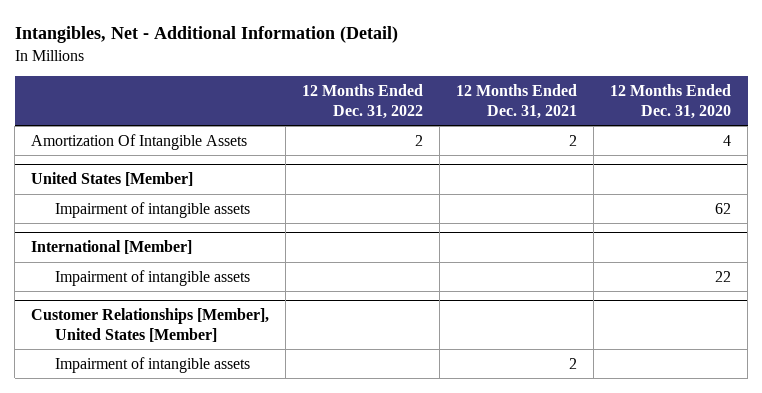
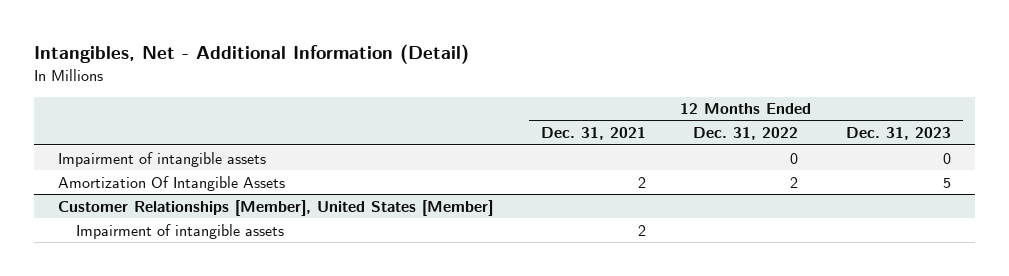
[610,84,732,119] 12 Months Ended Dec. 31, 2020 -> none
none -> [846,127,952,141] Dec. 31, 2023
none -> [58,151,267,167] Impairment of intangible assets
[31,172,194,187] United States [Member] -> none
[54,201,250,218] Impairment of intangible assets -> none
[31,240,193,255] International [Member] -> none
[54,269,250,286] Impairment of intangible assets -> none

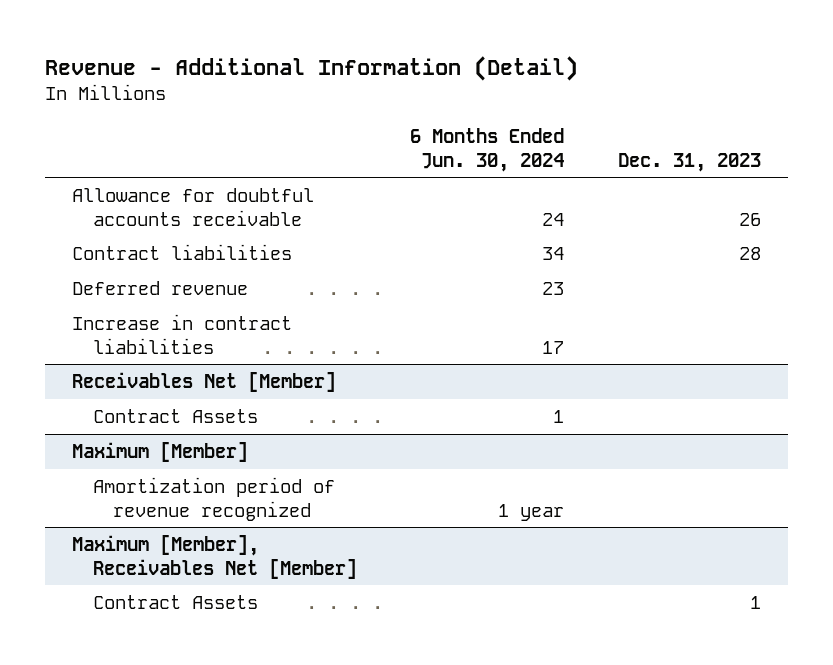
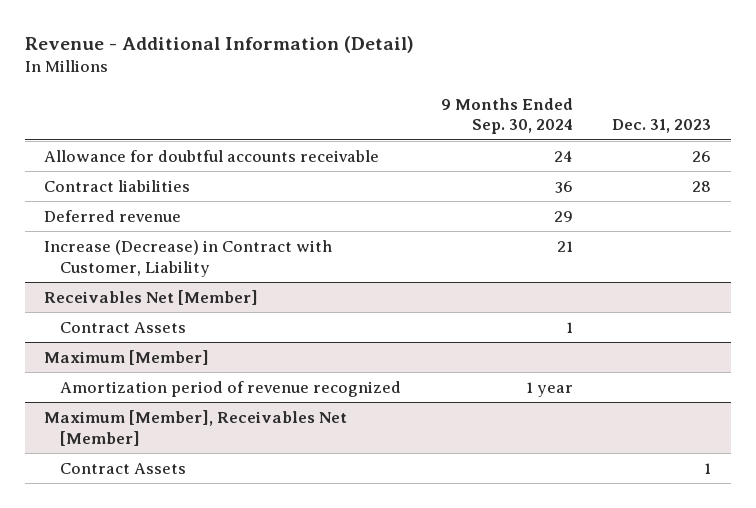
[410,128,565,172] 6 Months Ended Jun. 30, 2024 -> none
none -> [440,97,573,135] 9 Months Ended Sep. 30, 2024
[72,314,293,354] Increase in contract liabilities -> [44,239,333,277] Increase (Decrease) in Contract with Customer, Liability

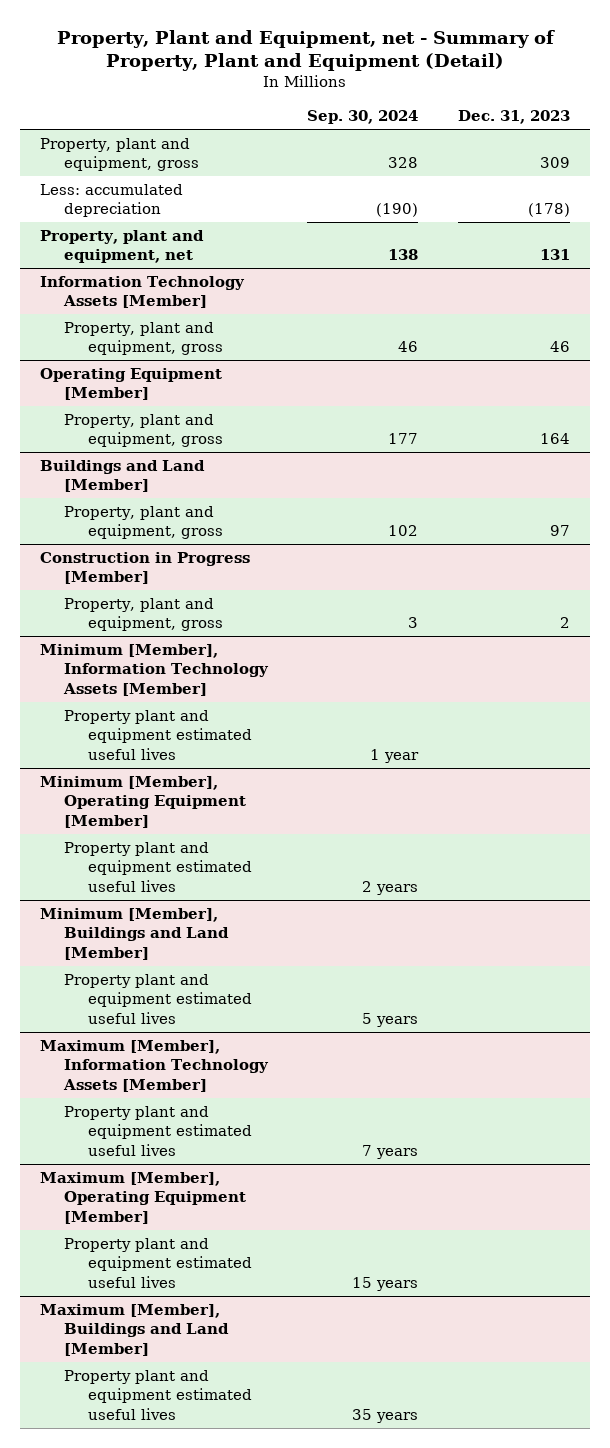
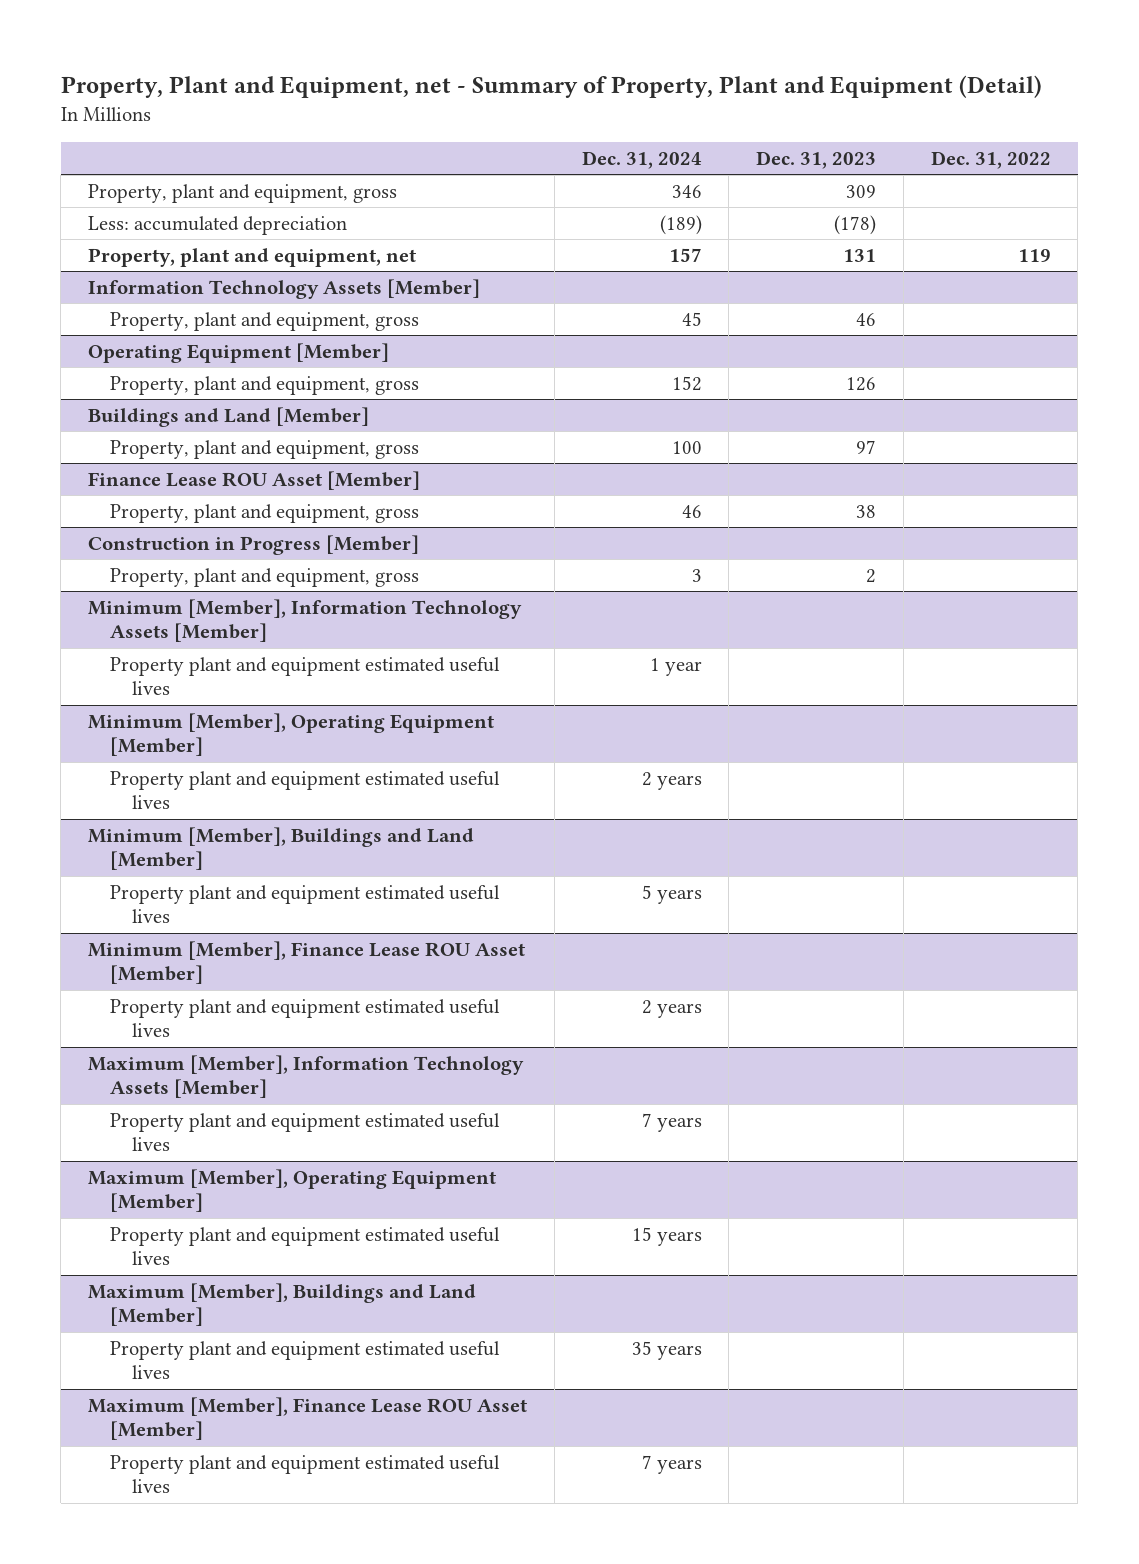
[307,110,419,125] Sep. 30, 2024 -> none
none -> [581,150,702,169] Dec. 31, 2024
none -> [930,150,1051,169] Dec. 31, 2022
[540,433,571,445] 164 -> [846,376,877,391] 126
none -> [88,470,421,490] Finance Lease ROU Asset [Member]
none -> [109,503,419,523] Property, plant and equipment, gross
none -> [88,940,526,985] Minimum [Member], Finance Lease ROU Asset [Member]
none -> [109,998,500,1038] Property plant and equipment estimated useful lives
none -> [88,1396,528,1441] Maximum [Member], Finance Lease ROU Asset [Member]
none -> [109,1454,500,1494] Property plant and equipment estimated useful lives

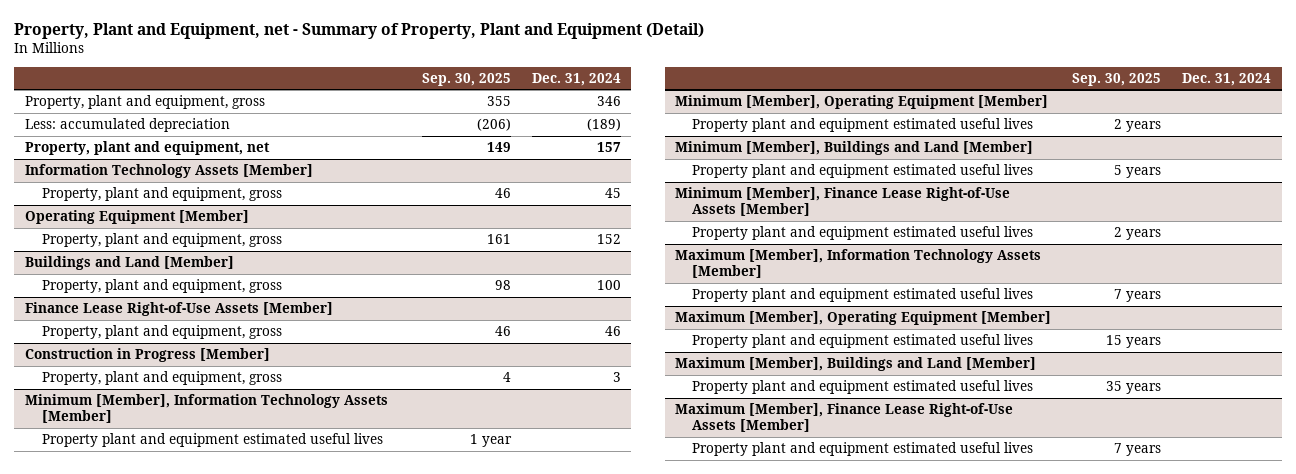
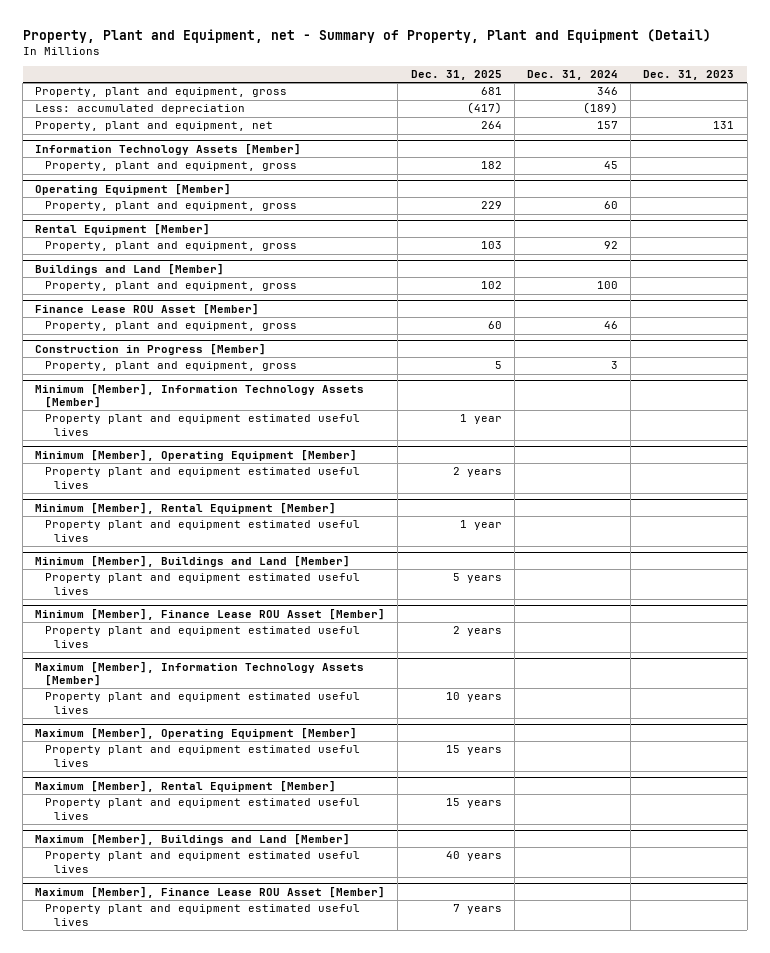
[421,72,511,86] Sep. 30, 2025 -> none
none -> [410,70,502,81] Dec. 31, 2025
none -> [643,70,735,81] Dec. 31, 2023
[596,234,621,245] 152 -> [604,201,619,210] 60
none -> [35,223,211,235] Rental Equipment [Member]
none -> [44,241,297,252] Property, plant and equipment, gross
[24,302,333,317] Finance Lease Right-of-Use Assets [Member] -> [35,303,260,315] Finance Lease ROU Asset [Member]
none -> [35,502,337,514] Minimum [Member], Rental Equipment [Member]
none -> [44,520,360,542] Property plant and equipment estimated useful lives
[675,187,1011,217] Minimum [Member], Finance Lease Right-of-Use Assets [Member] -> [35,608,386,620] Minimum [Member], Finance Lease ROU Asset [Member]
none -> [35,780,337,792] Maximum [Member], Rental Equipment [Member]
none -> [44,798,360,820] Property plant and equipment estimated useful lives
[675,403,1014,433] Maximum [Member], Finance Lease Right-of-Use Assets [Member] -> [35,886,386,898] Maximum [Member], Finance Lease ROU Asset [Member]

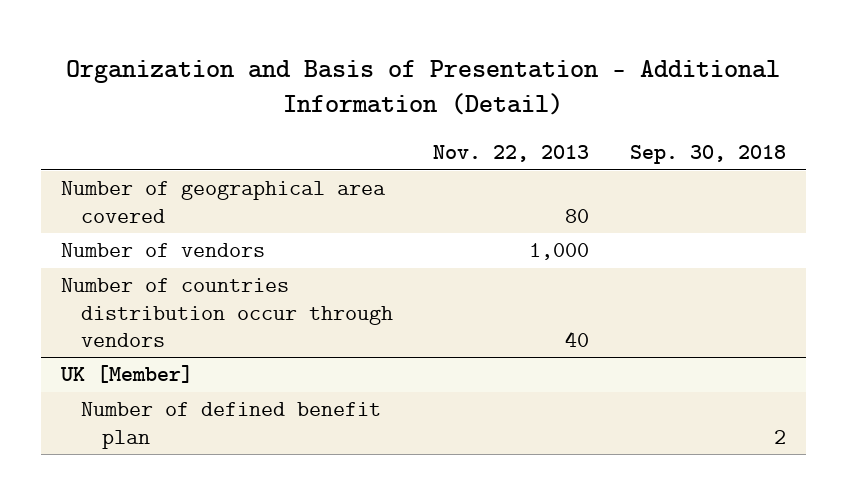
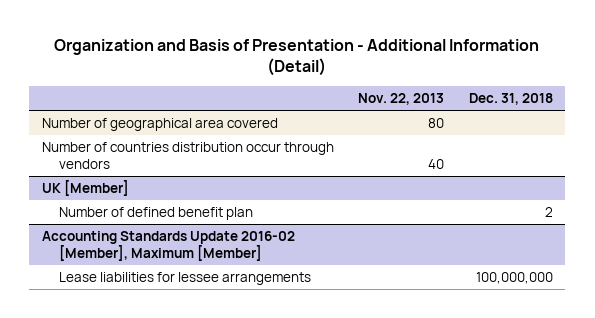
[629,145,786,165] Sep. 30, 2018 -> none
none -> [468,93,553,106] Dec. 31, 2018
[61,243,266,258] Number of vendors -> none
none -> [41,231,295,262] Accounting Standards Update 2016-02 [Member], Maximum [Member]
none -> [58,272,311,286] Lease liabilities for lessee arrangements

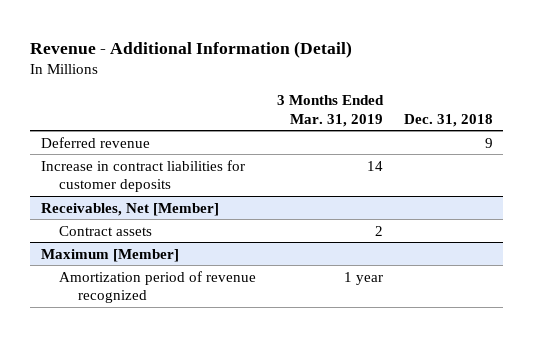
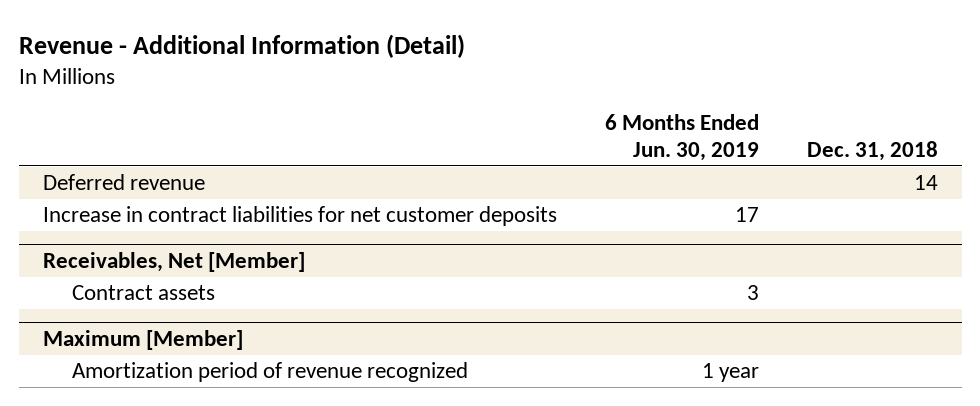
[276,95,384,127] 3 Months Ended Mar. 31, 2019 -> none
none -> [604,114,759,161] 6 Months Ended Jun. 30, 2019
[484,137,493,148] 9 -> [913,175,938,191] 14
[40,159,245,192] Increase in contract liabilities for customer deposits -> [42,206,557,227] Increase in contract liabilities for net customer deposits

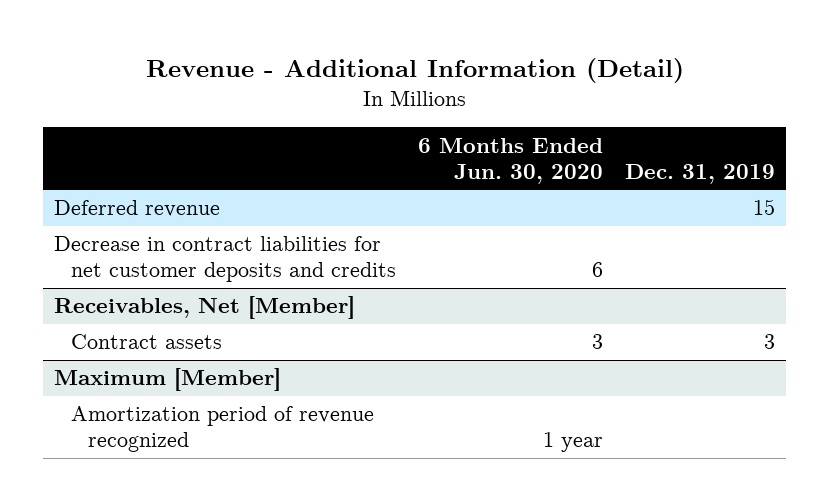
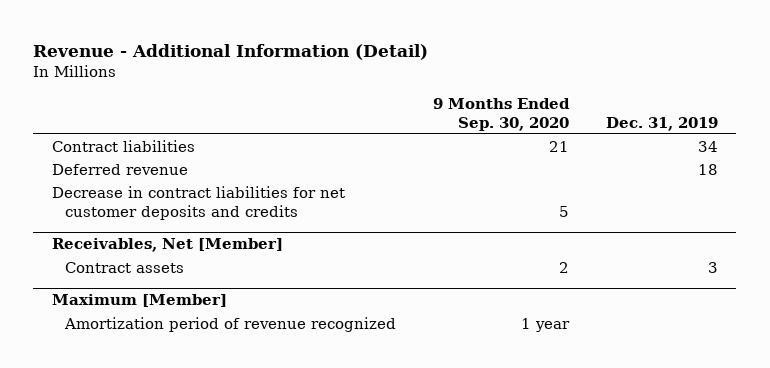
[418,137,604,184] 6 Months Ended Jun. 30, 2020 -> none
none -> [433,97,571,131] 9 Months Ended Sep. 30, 2020
none -> [51,139,195,152] Contract liabilities
[752,199,775,216] 15 -> [697,163,718,175] 18

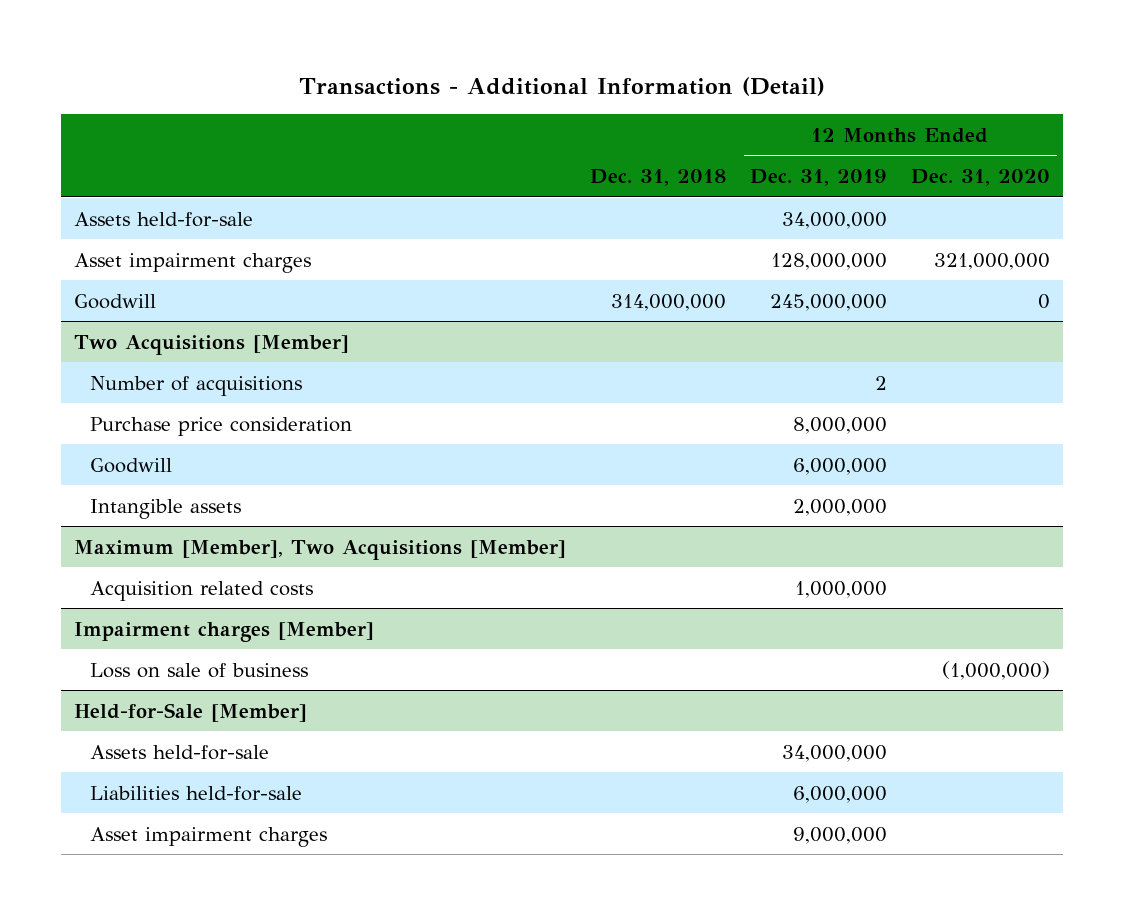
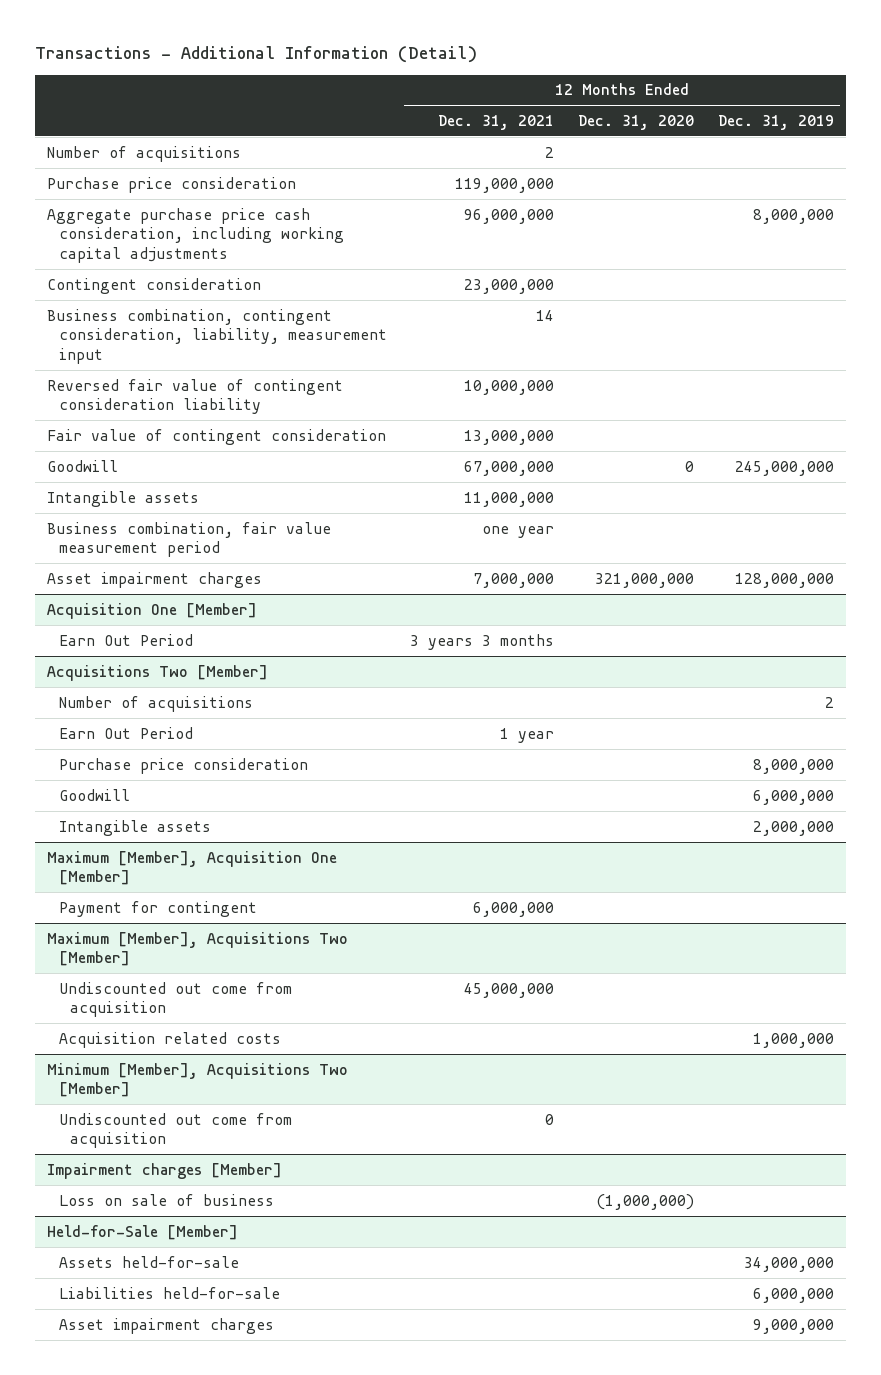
[589,169,726,187] Dec. 31, 2018 -> none
none -> [438,114,555,130] Dec. 31, 2021
[73,211,253,227] Assets held-for-sale -> none
none -> [47,145,242,162] Number of acquisitions
none -> [47,176,297,193] Purchase price consideration
none -> [47,207,344,263] Aggregate purchase price cash consideration, including working capital adjustments
none -> [47,277,262,294] Contingent consideration
none -> [47,308,387,364] Business combination, contingent consideration, liability, measurement input
none -> [47,378,344,415] Reversed fair value of contingent consideration liability
none -> [47,428,387,445] Fair value of contingent consideration
none -> [47,490,200,507] Intangible assets
none -> [47,521,332,558] Business combination, fair value measurement period
[73,252,311,273] Asset impairment charges -> [47,571,263,588] Asset impairment charges
none -> [47,602,258,619] Acquisition One [Member]
none -> [58,633,193,646] Earn Out Period
[73,334,349,355] Two Acquisitions [Member] -> [47,664,269,681] Acquisitions Two [Member]
none -> [58,726,193,739] Earn Out Period
none -> [47,850,338,886] Maximum [Member], Acquisition One [Member]
none -> [58,900,257,917] Payment for contingent
[73,539,566,560] Maximum [Member], Two Acquisitions [Member] -> [47,931,349,967] Maximum [Member], Acquisitions Two [Member]
none -> [58,981,292,1018] Undiscounted out come from acquisition
none -> [47,1062,349,1098] Minimum [Member], Acquisitions Two [Member]
none -> [58,1112,292,1149] Undiscounted out come from acquisition

